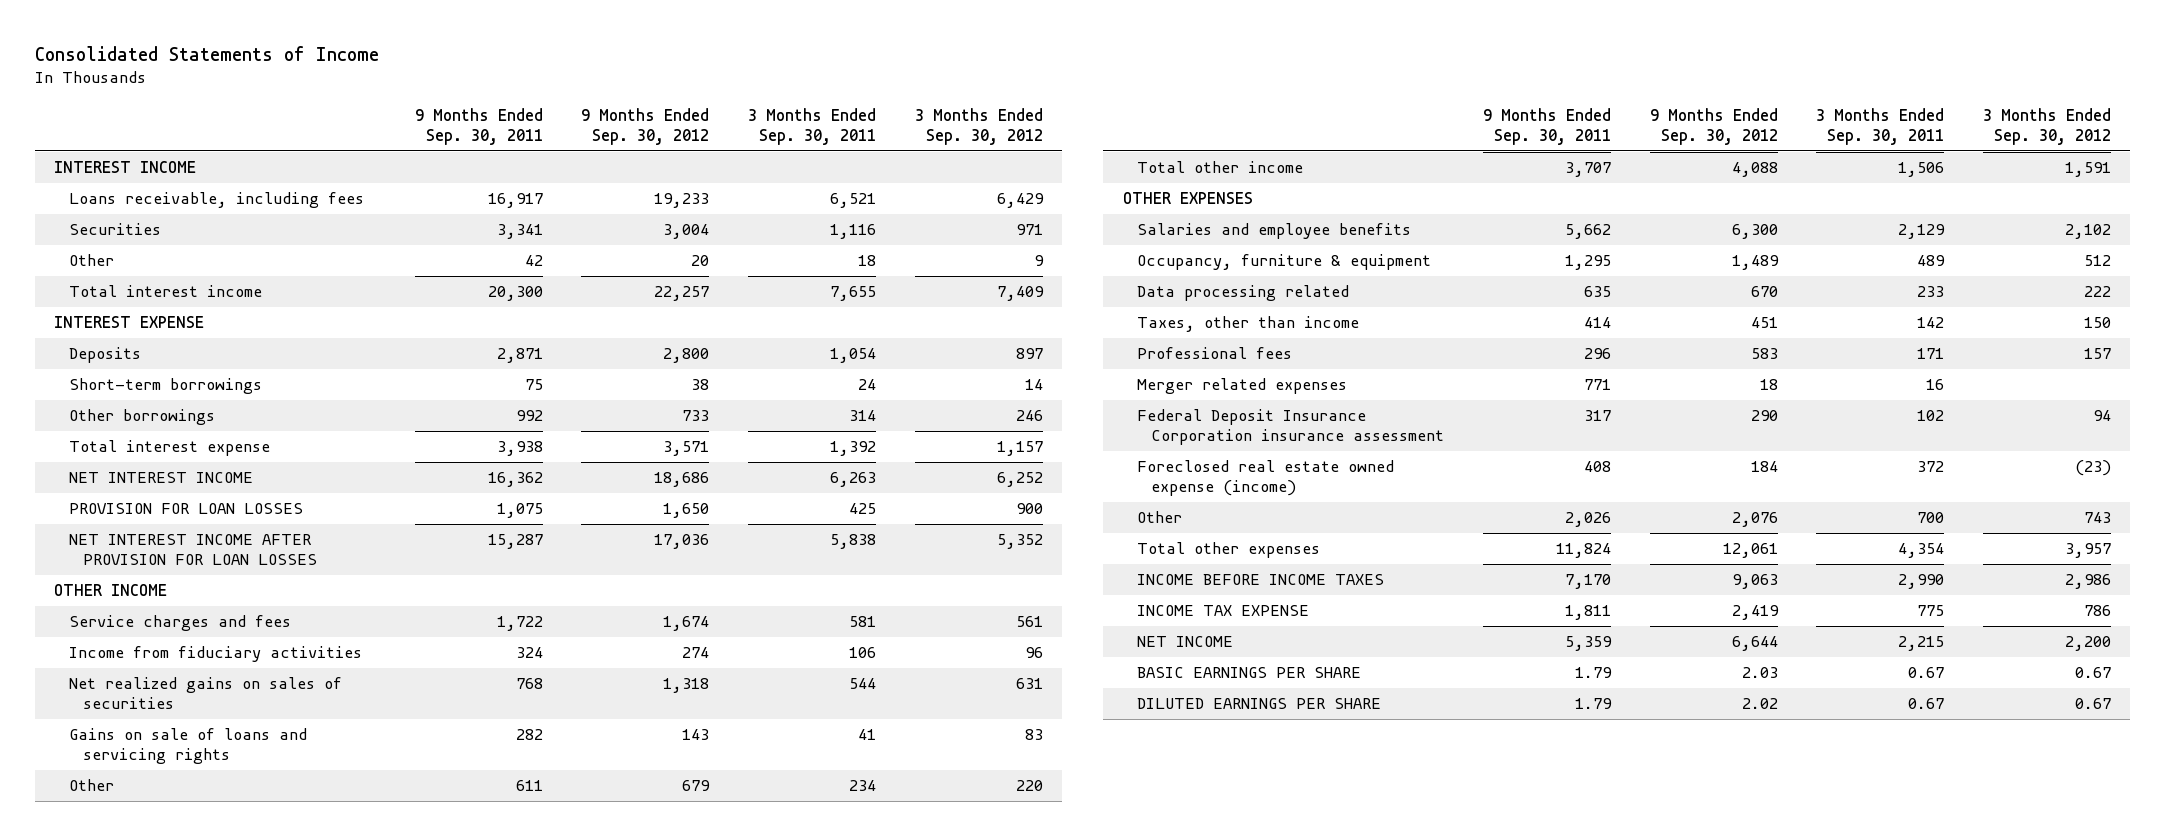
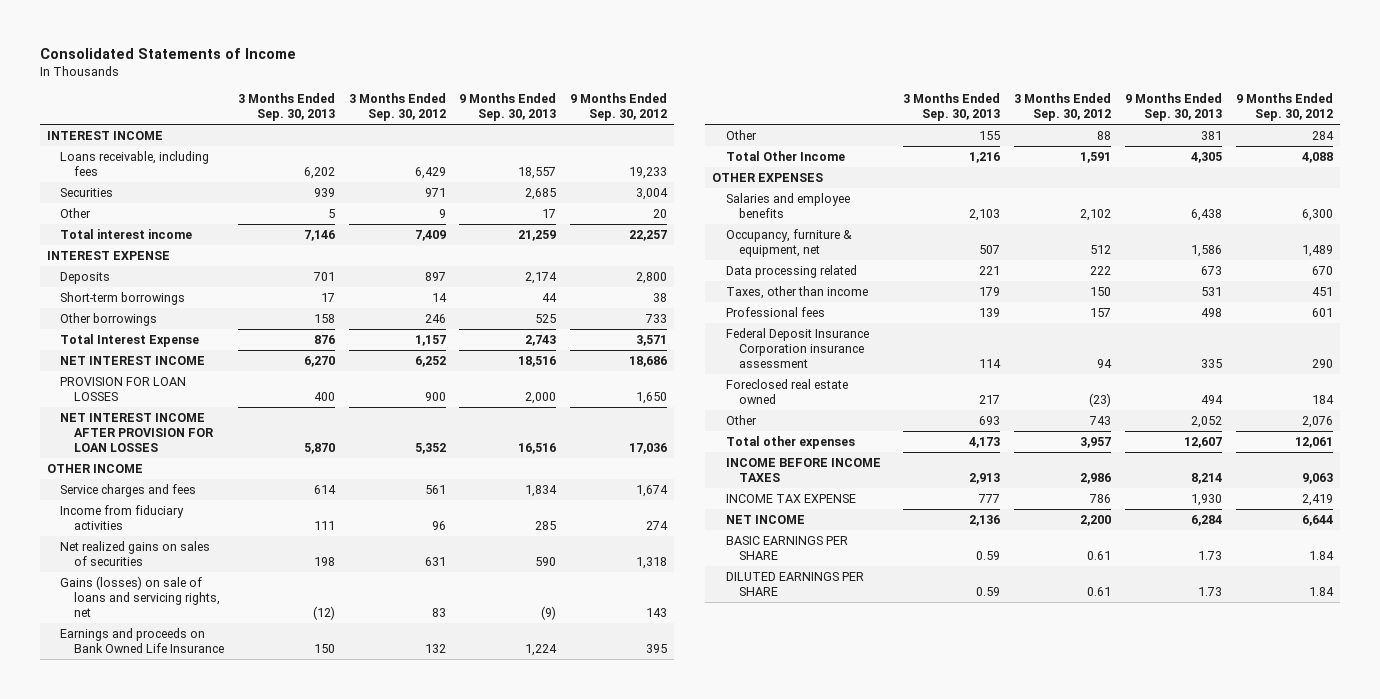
[414,108,543,145] 9 Months Ended Sep. 30, 2011 -> none
[747,108,876,145] 3 Months Ended Sep. 30, 2011 -> none
none -> [237,93,335,122] 3 Months Ended Sep. 30, 2013
none -> [459,93,557,122] 9 Months Ended Sep. 30, 2013
[68,440,270,457] Total interest expense -> [60,334,200,348] Total Interest Expense
[68,728,307,764] Gains on sale of loans and servicing rights -> [60,576,220,617] Gains (losses) on sale of loans and servicing rights, net
none -> [60,628,224,653] Earnings and proceeds on Bank Owned Life Insurance
[682,780,711,792] 679 -> [1311,131,1334,141] 284
[1015,780,1043,792] 220 -> [1097,131,1112,141] 88
[1137,161,1304,174] Total other income -> [725,151,845,162] Total Other Income
[1137,254,1432,271] Occupancy, furniture & equipment -> [725,229,852,257] Occupancy, furniture & equipment, net
[1137,378,1348,395] Merger related expenses -> none
[1750,348,1778,360] 583 -> [1311,308,1333,318] 601
[1137,460,1395,496] Foreclosed real estate owned expense (income) -> [725,379,848,404] Foreclosed real estate owned
[1741,667,1778,679] 2.03 -> [1308,550,1334,560] 1.84
[2074,667,2111,679] 0.67 -> [1087,550,1112,560] 0.61
[1741,698,1778,710] 2.02 -> [1308,586,1334,596] 1.84
[2074,698,2111,710] 0.67 -> [1087,586,1112,596] 0.61

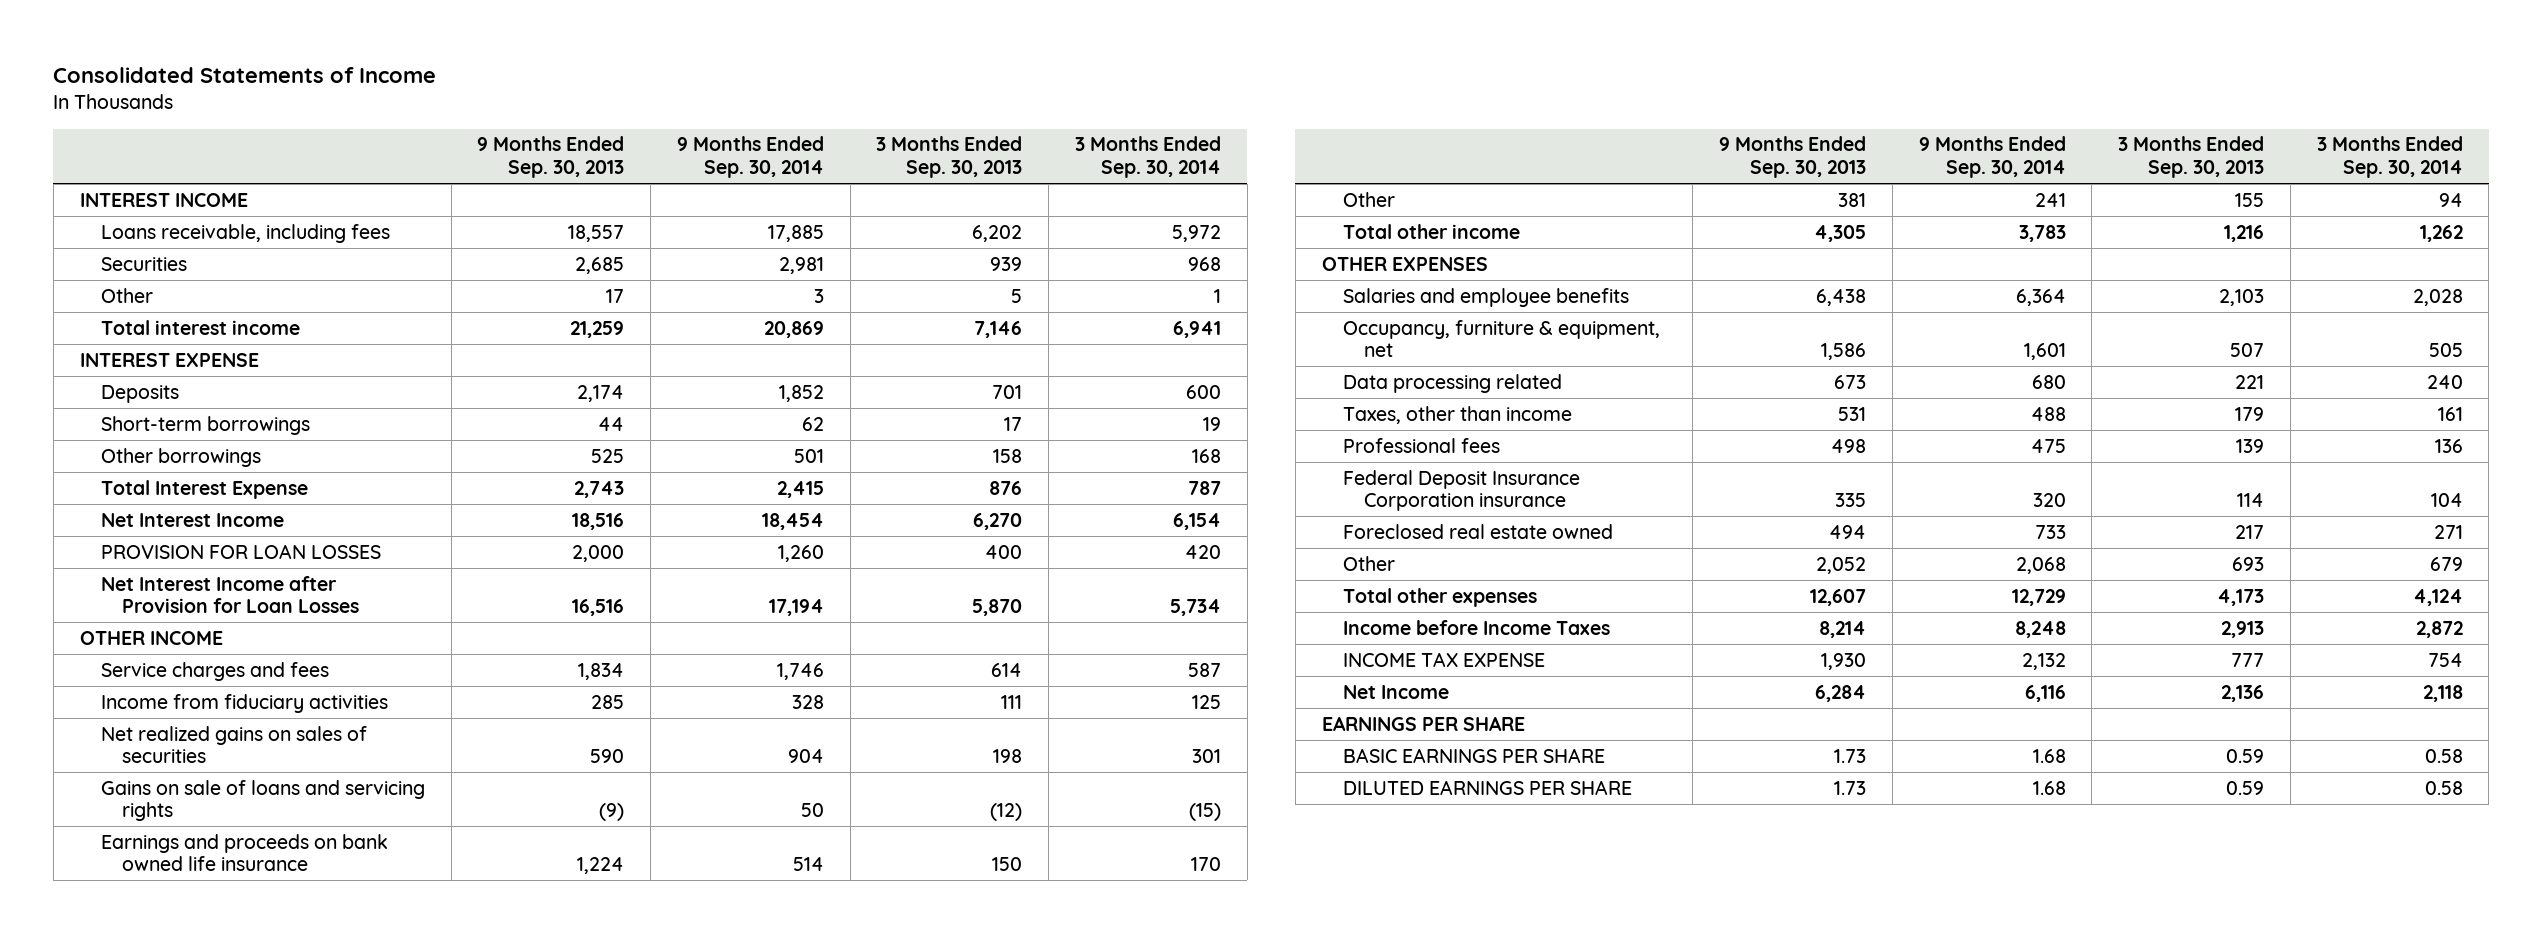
[348,93,446,122] 3 Months Ended Sep. 30, 2012 -> none
[570,93,668,122] 9 Months Ended Sep. 30, 2012 -> none
none -> [676,136,824,178] 9 Months Ended Sep. 30, 2014
none -> [1074,136,1221,178] 3 Months Ended Sep. 30, 2014
[60,356,206,366] NET INTEREST INCOME -> [100,512,284,527] Net Interest Income
[60,413,214,452] NET INTEREST INCOME AFTER PROVISION FOR LOAN LOSSES -> [100,575,360,614] Net Interest Income after Provision for Loan Losses
[60,576,220,617] Gains (losses) on sale of loans and servicing rights, net -> [100,779,425,822] Gains on sale of loans and servicing rights
[60,628,224,653] Earnings and proceeds on Bank Owned Life Insurance -> [100,833,388,872] Earnings and proceeds on bank owned life insurance
[725,151,845,162] Total Other Income -> [1342,223,1520,239] Total other income
[725,328,869,368] Federal Deposit Insurance Corporation insurance assessment -> [1342,469,1580,512] Federal Deposit Insurance Corporation insurance
[725,458,881,482] INCOME BEFORE INCOME TAXES -> [1342,619,1610,635] Income before Income Taxes
[725,515,805,525] NET INCOME -> [1342,684,1449,699] Net Income
none -> [1321,715,1525,731] EARNINGS PER SHARE

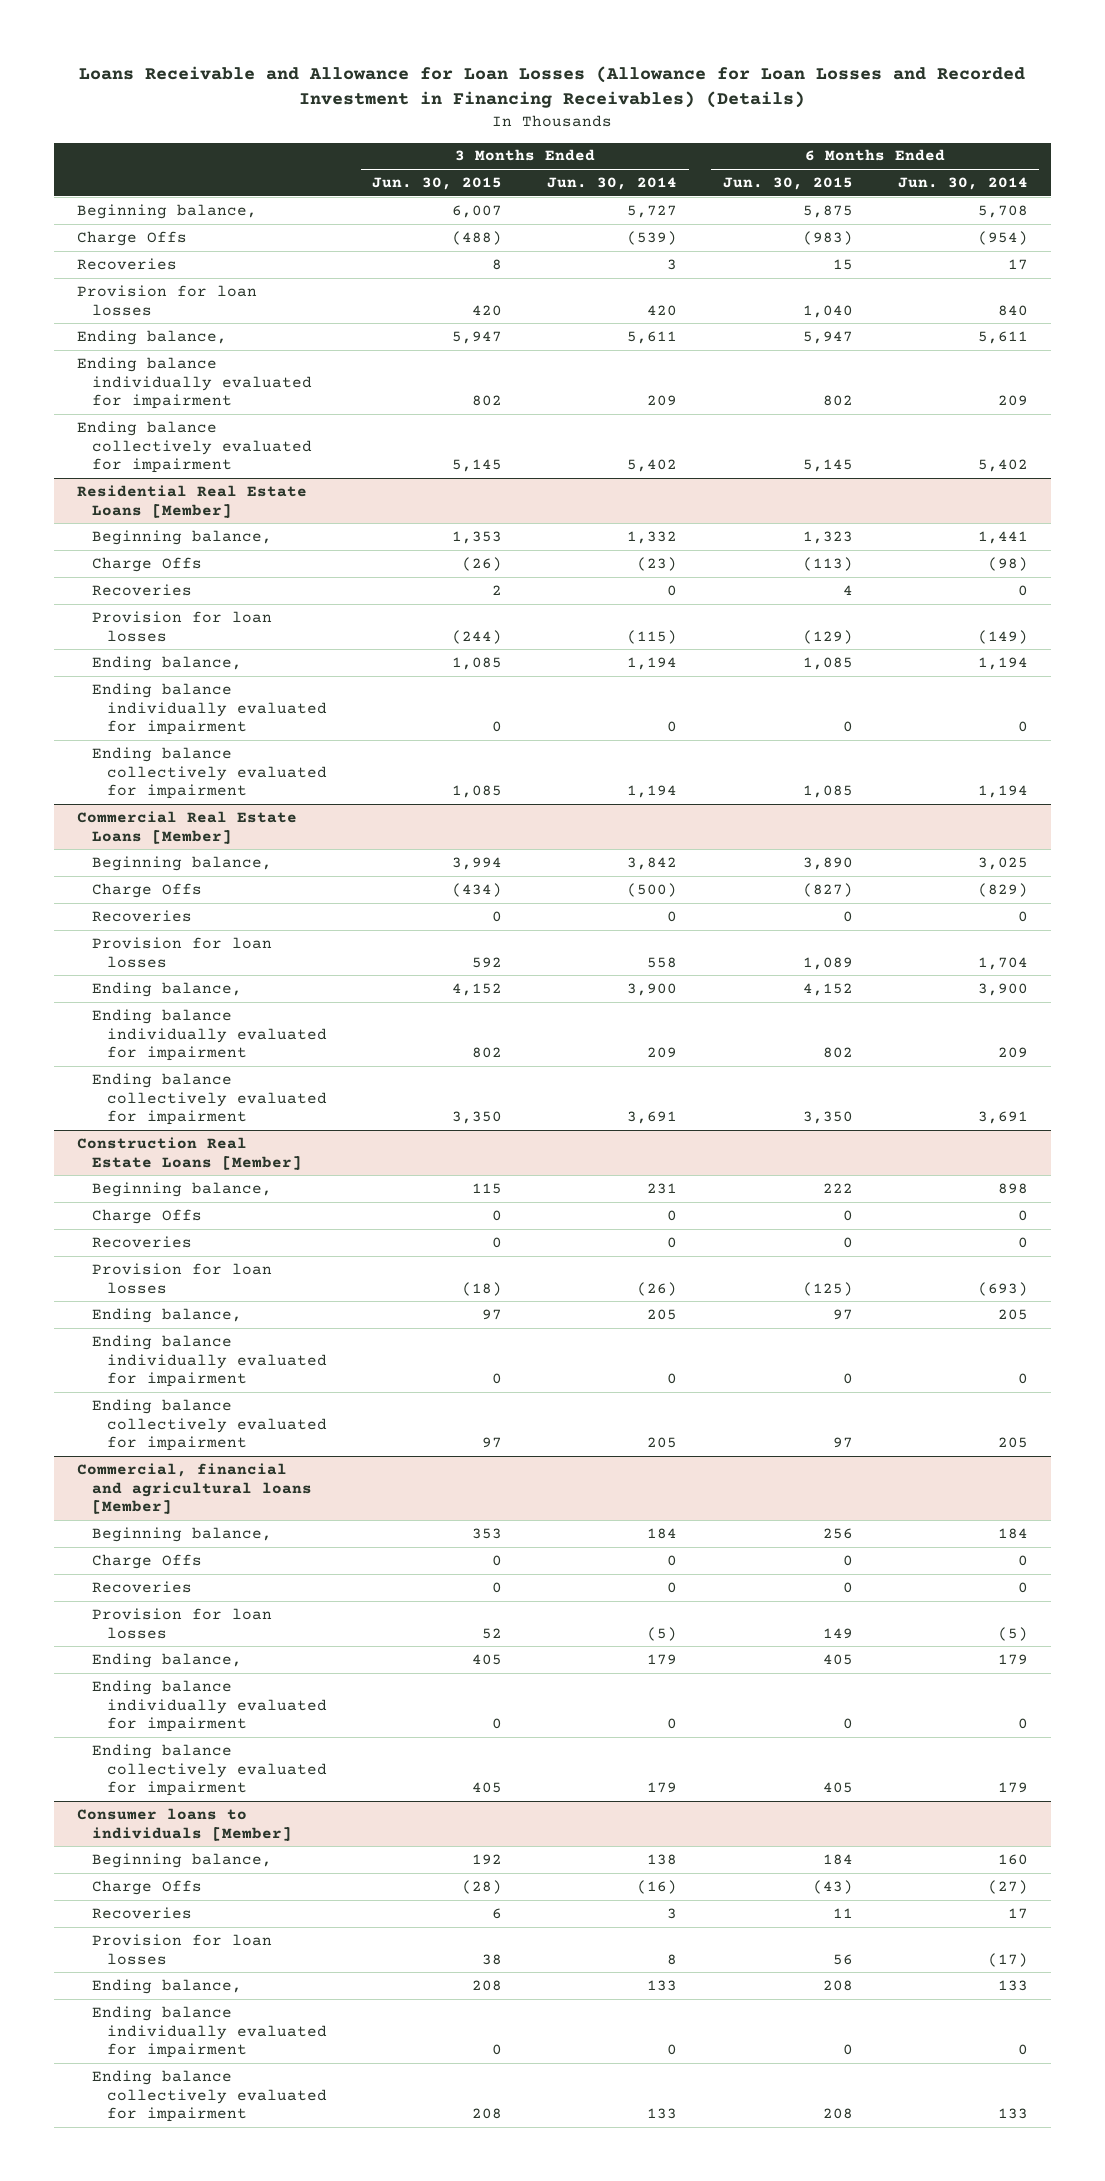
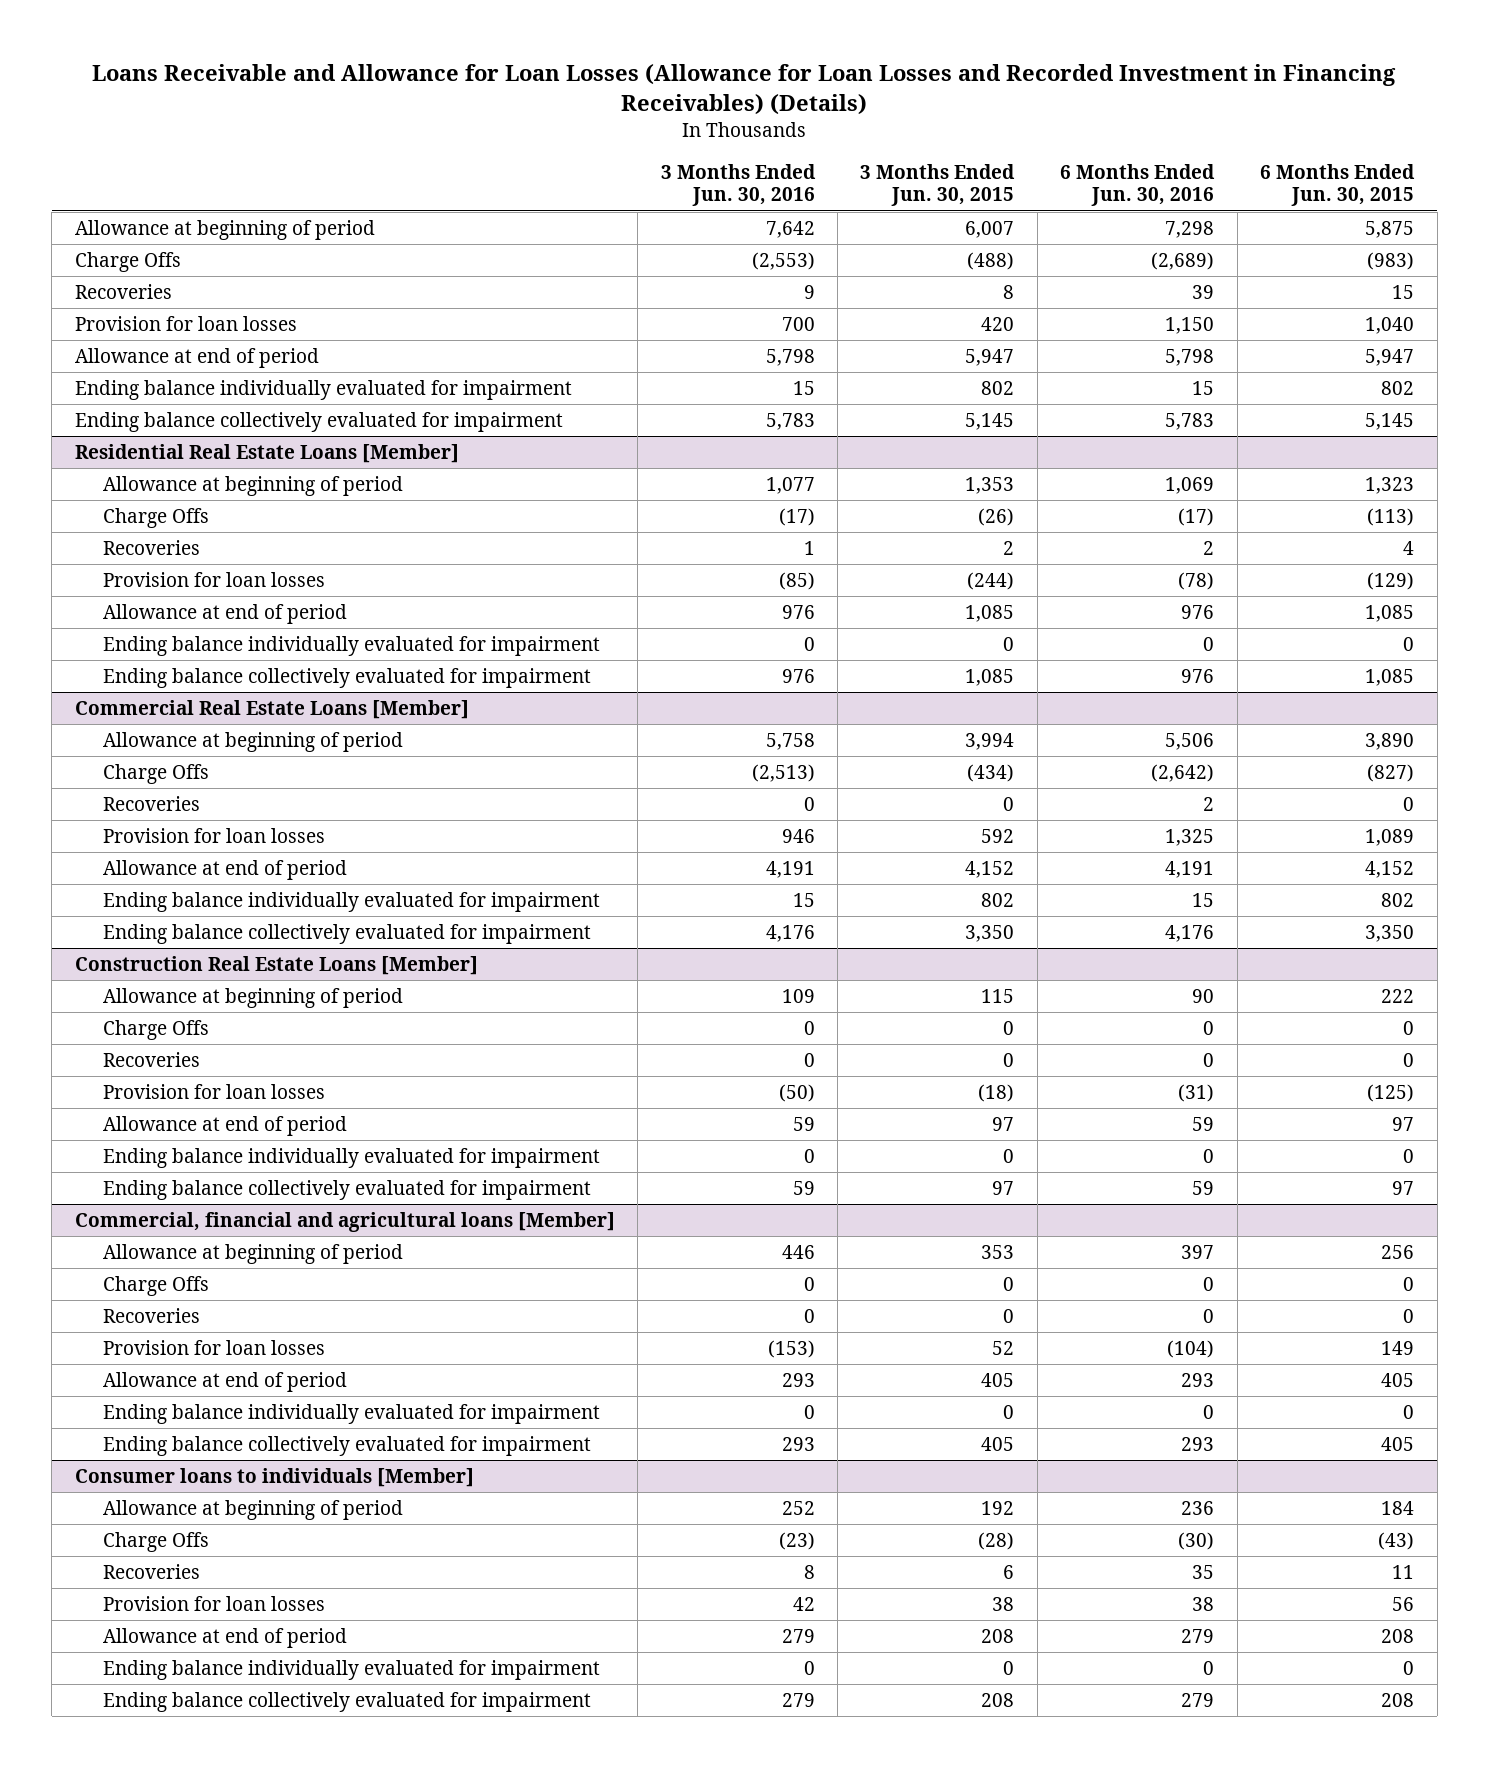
[547,176,678,190] Jun. 30, 2014 -> none
[898,176,1029,190] Jun. 30, 2014 -> none
none -> [660,163,816,207] 3 Months Ended Jun. 30, 2016
none -> [1060,163,1216,207] 6 Months Ended Jun. 30, 2016
[76,203,257,219] Beginning balance, -> [74,219,375,240] Allowance at beginning of period
[76,329,227,345] Ending balance, -> [74,347,319,368] Allowance at end of period
[91,529,272,545] Beginning balance, -> [102,475,403,496] Allowance at beginning of period
[91,655,242,671] Ending balance, -> [102,603,347,624] Allowance at end of period
[91,855,272,871] Beginning balance, -> [102,731,403,752] Allowance at beginning of period
[91,981,242,997] Ending balance, -> [102,859,347,880] Allowance at end of period
[91,1181,272,1197] Beginning balance, -> [102,987,403,1008] Allowance at beginning of period
[91,1307,242,1323] Ending balance, -> [102,1115,347,1136] Allowance at end of period
[91,1526,272,1542] Beginning balance, -> [102,1243,403,1264] Allowance at beginning of period
[91,1652,242,1668] Ending balance, -> [102,1371,347,1392] Allowance at end of period
[91,1852,272,1868] Beginning balance, -> [102,1499,403,1520] Allowance at beginning of period
[91,1978,242,1994] Ending balance, -> [102,1627,347,1648] Allowance at end of period

